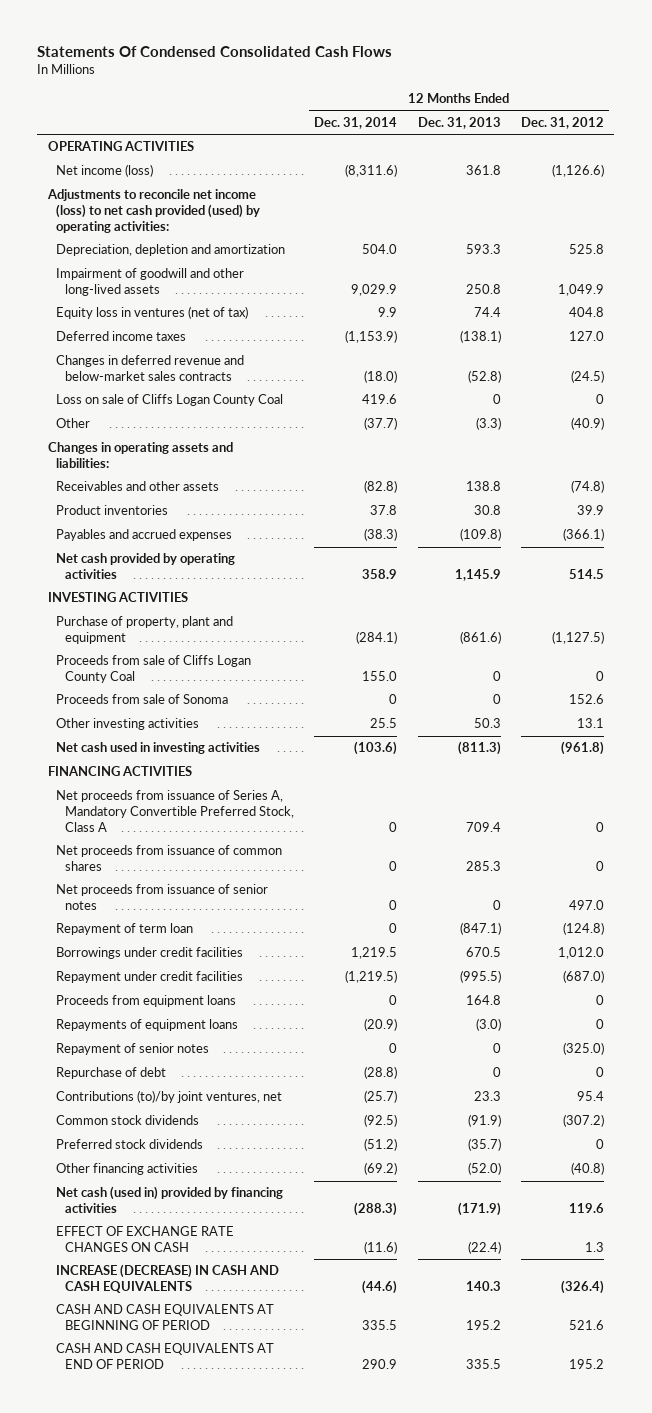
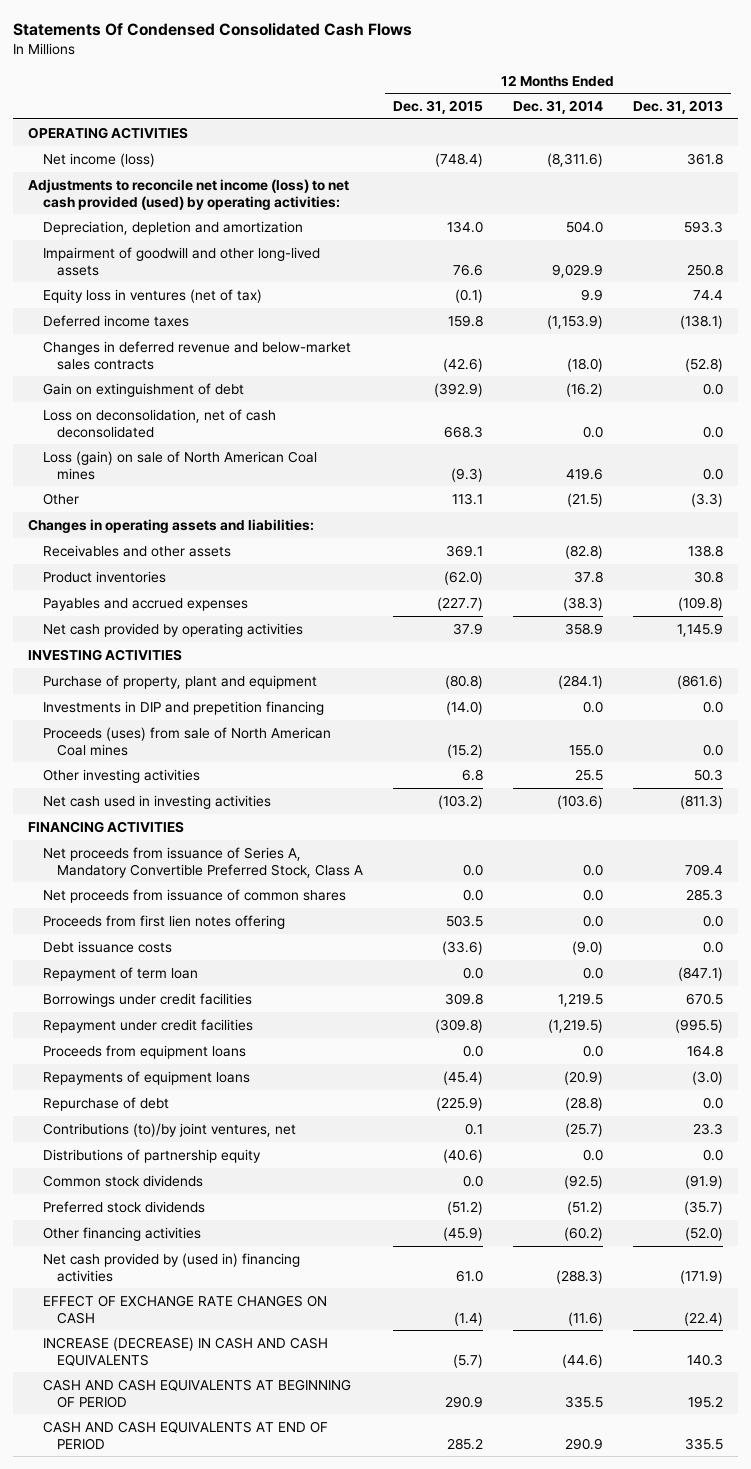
[521,116,605,129] Dec. 31, 2012 -> none
none -> [392,100,483,115] Dec. 31, 2015
[56,394,284,407] Loss on sale of Cliffs Logan County Coal -> none
none -> [42,382,244,397] Gain on extinguishment of debt
none -> [42,408,276,438] Loss on deconsolidation, net of cash deconsolidated
none -> [42,450,317,480] Loss (gain) on sale of North American Coal mines
[364,417,398,431] (37.7) -> [567,492,604,507] (21.5)
[56,655,252,684] Proceeds from sale of Cliffs Logan County Coal -> none
[56,694,229,705] Proceeds from sale of Sonoma -> none
none -> [42,700,324,715] Investments in DIP and prepetition financing
none -> [42,726,331,756] Proceeds (uses) from sale of North American Coal mines
[389,821,398,832] 0 -> [583,863,604,876] 0.0
[389,861,398,872] 0 -> [583,888,604,901] 0.0
[56,884,269,911] Net proceeds from issuance of senior notes -> [42,914,285,929] Proceeds from first lien notes offering
[389,900,398,911] 0 -> [583,914,604,927] 0.0
[492,900,501,911] 0 -> [703,914,724,927] 0.0
none -> [42,940,172,953] Debt issuance costs
[389,923,398,934] 0 -> [583,966,604,979] 0.0
[389,995,398,1006] 0 -> [583,1044,604,1057] 0.0
[56,1043,210,1056] Repayment of senior notes -> none
[492,1067,501,1078] 0 -> [703,1096,724,1109] 0.0
none -> [42,1148,261,1163] Distributions of partnership equity
[364,1162,398,1176] (69.2) -> [564,1226,604,1241] (60.2)
[56,1186,284,1214] Net cash (used in) provided by financing activities -> [42,1252,300,1282] Net cash provided by (used in) financing activities

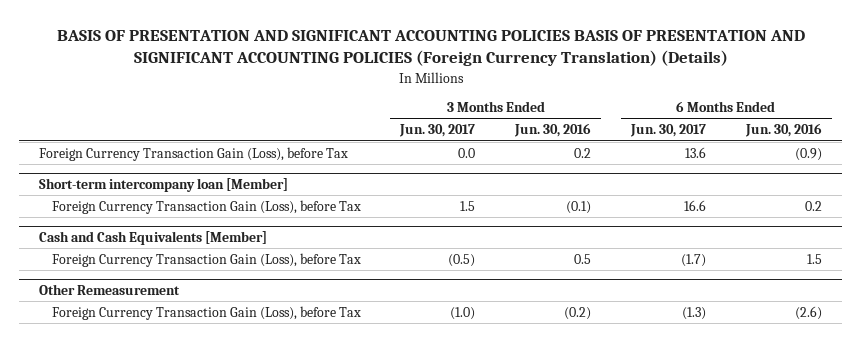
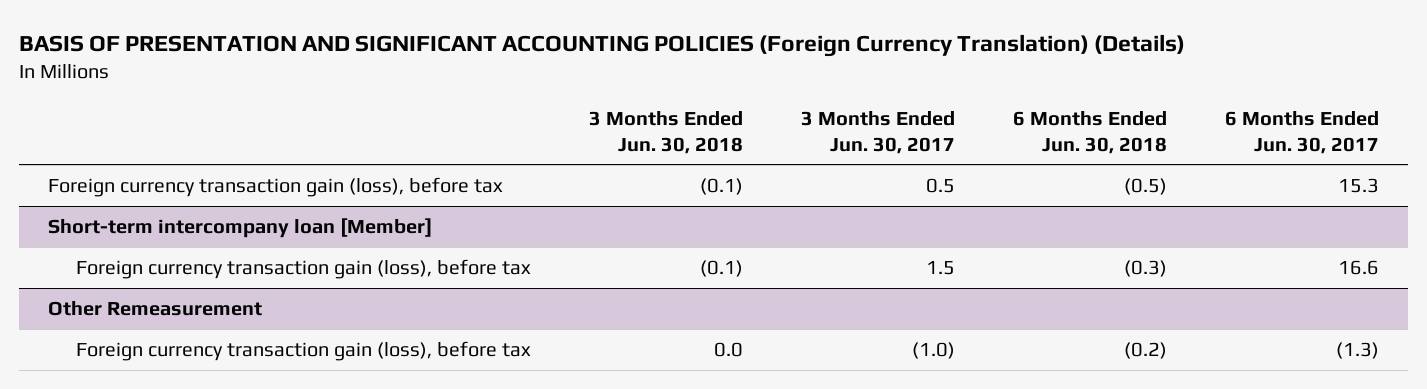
[56,30,805,67] BASIS OF PRESENTATION AND SIGNIFICANT ACCOUNTING POLICIES BASIS OF PRESENTATION AND SIGNIFICANT ACCOUNTING POLICIES (Foreign Currency Translation) (Details) -> [19,33,1186,57] BASIS OF PRESENTATION AND SIGNIFICANT ACCOUNTING POLICIES (Foreign Currency Translation) (Details)
[514,123,592,138] Jun. 30, 2016 -> none
[744,123,822,138] Jun. 30, 2016 -> none
none -> [589,111,744,154] 3 Months Ended Jun. 30, 2018
none -> [1013,111,1168,154] 6 Months Ended Jun. 30, 2018
[39,146,349,161] Foreign Currency Transaction Gain (Loss), before Tax -> [48,176,504,197] Foreign currency transaction gain (loss), before tax
[458,147,476,158] 0.0 -> [926,177,956,193] 0.5
[685,146,707,158] 13.6 -> [1338,177,1380,193] 15.3
[39,230,268,245] Cash and Cash Equivalents [Member] -> none
[51,252,361,267] Foreign Currency Transaction Gain (Loss), before Tax -> none
[51,199,361,214] Foreign Currency Transaction Gain (Loss), before Tax -> [76,258,532,279] Foreign currency transaction gain (loss), before tax
[51,305,361,320] Foreign Currency Transaction Gain (Loss), before Tax -> [76,340,532,361] Foreign currency transaction gain (loss), before tax

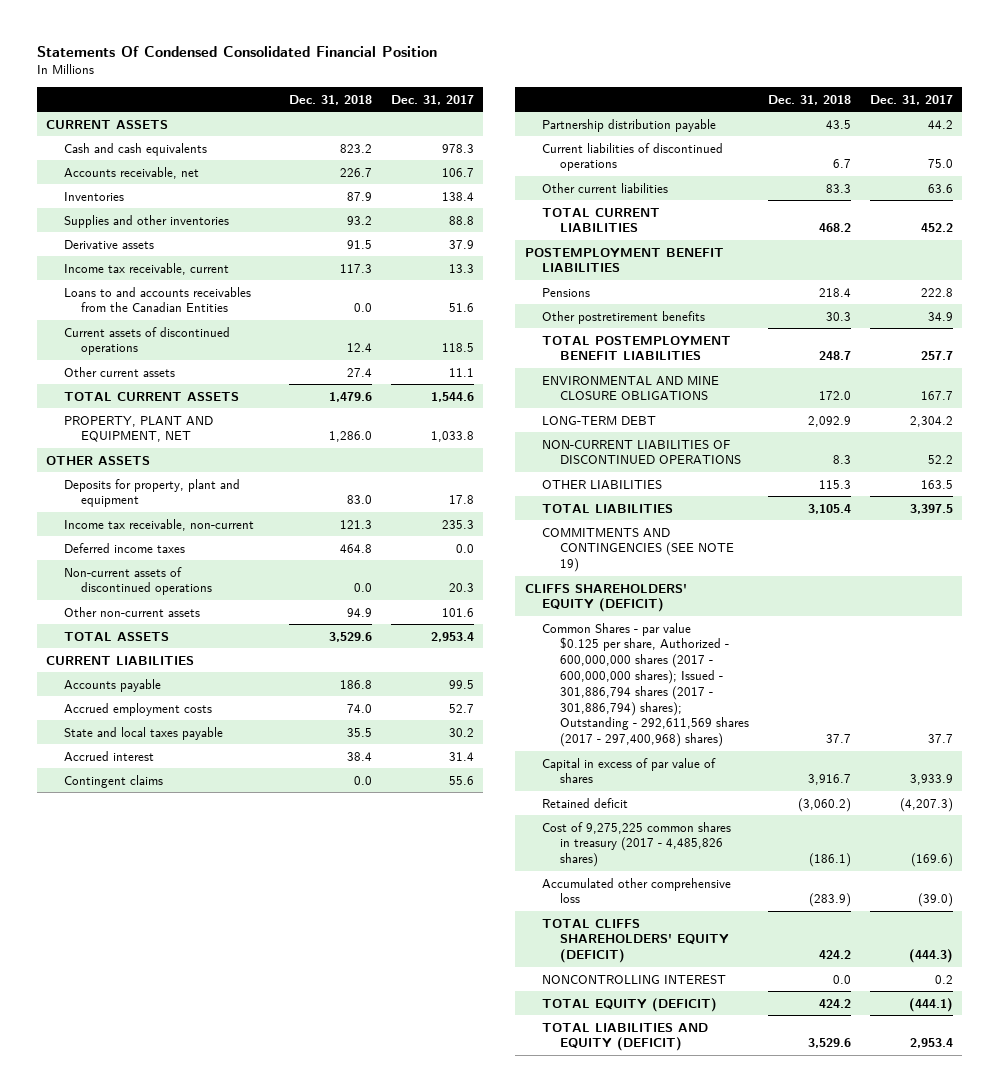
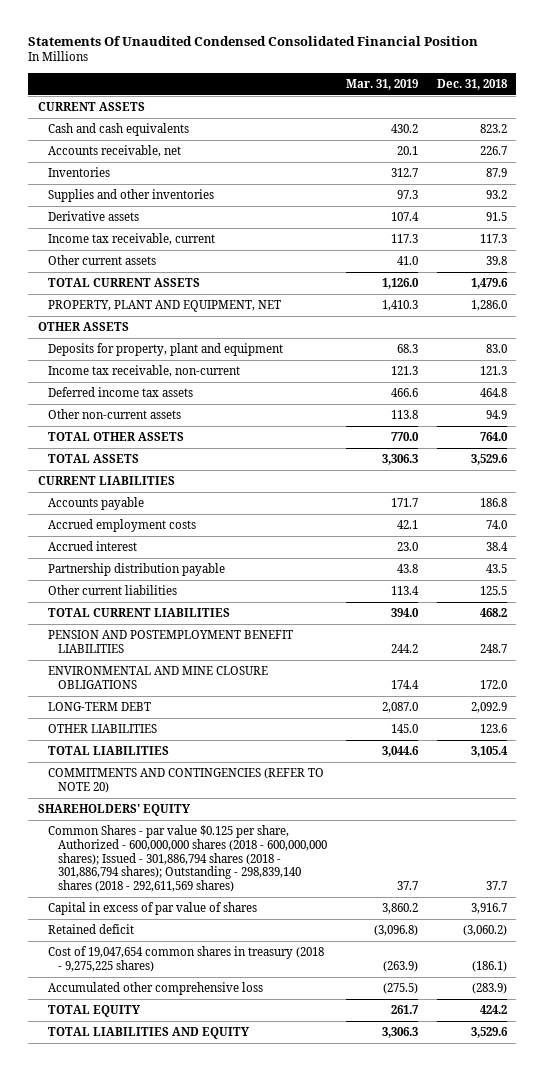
[36,45,437,57] Statements Of Condensed Consolidated Financial Position -> [28,36,479,47] Statements Of Unaudited Condensed Consolidated Financial Position
[390,94,474,105] Dec. 31, 2017 -> none
none -> [346,78,419,90] Mar. 31, 2019
[63,286,251,313] Loans to and accounts receivables from the Canadian Entities -> none
[63,326,230,356] Current assets of discontinued operations -> none
[347,367,373,377] 27.4 -> [485,256,507,266] 39.8
[63,566,213,596] Non-current assets of discontinued operations -> none
[63,542,185,553] Deferred income taxes -> [48,387,194,398] Deferred income tax assets
none -> [48,432,185,442] TOTAL OTHER ASSETS
[63,726,223,740] State and local taxes payable -> none
[63,774,163,788] Contingent claims -> none
[542,142,724,172] Current liabilities of discontinued operations -> none
[825,183,851,193] 83.3 -> [479,586,507,596] 125.5
[524,247,724,273] POSTEMPLOYMENT BENEFIT LIABILITIES -> none
[542,287,591,297] Pensions -> none
[542,310,706,324] Other postretirement benefits -> none
[542,335,732,361] TOTAL POSTEMPLOYMENT BENEFIT LIABILITIES -> [48,630,294,653] PENSION AND POSTEMPLOYMENT BENEFIT LIABILITIES
[542,439,742,465] NON-CURRENT LIABILITIES OF DISCONTINUED OPERATIONS -> none
[818,479,851,489] 115.3 -> [479,724,507,734] 123.6
[542,527,735,573] COMMITMENTS AND CONTINGENCIES (SEE NOTE 19) -> [48,768,325,793] COMMITMENTS AND CONTINGENCIES (REFER TO NOTE 20)
[524,583,687,613] CLIFFS SHAREHOLDERS' EQUITY (DEFICIT) -> [37,804,190,817] SHAREHOLDERS' EQUITY
[542,622,750,748] Common Shares - par value $0.125 per share, Authorized - 600,000,000 shares (2017 - 600,000,000 shares); Issued - 301,886,794 shares (2017 - 301,886,794) shares); Outstanding - 292,611,569 shares (2017 - 297,400,968) shares) -> [48,825,328,893] Common Shares - par value $0.125 per share, Authorized - 600,000,000 shares (2018 - 600,000,000 shares); Issued - 301,886,794 shares (2018 - 301,886,794 shares); Outstanding - 298,839,140 shares (2018 - 292,611,569 shares)
[542,821,732,868] Cost of 9,275,225 common shares in treasury (2017 - 4,485,826 shares) -> [48,946,325,972] Cost of 19,047,654 common shares in treasury (2018 - 9,275,225 shares)
[542,974,727,984] NONCONTROLLING INTEREST -> none
[542,997,718,1012] TOTAL EQUITY (DEFICIT) -> none
[542,918,730,964] TOTAL CLIFFS SHAREHOLDERS' EQUITY (DEFICIT) -> [48,1005,141,1018] TOTAL EQUITY
[542,1022,709,1052] TOTAL LIABILITIES AND EQUITY (DEFICIT) -> [48,1027,250,1040] TOTAL LIABILITIES AND EQUITY

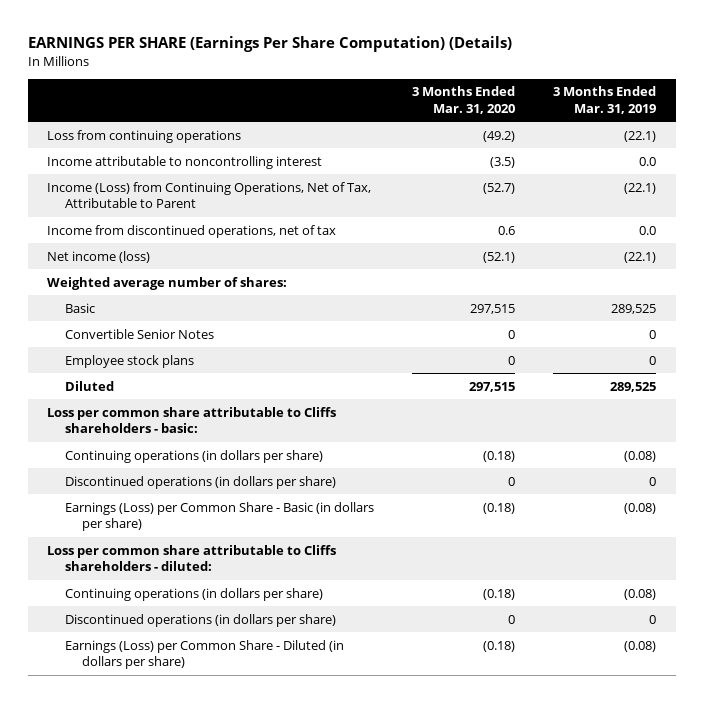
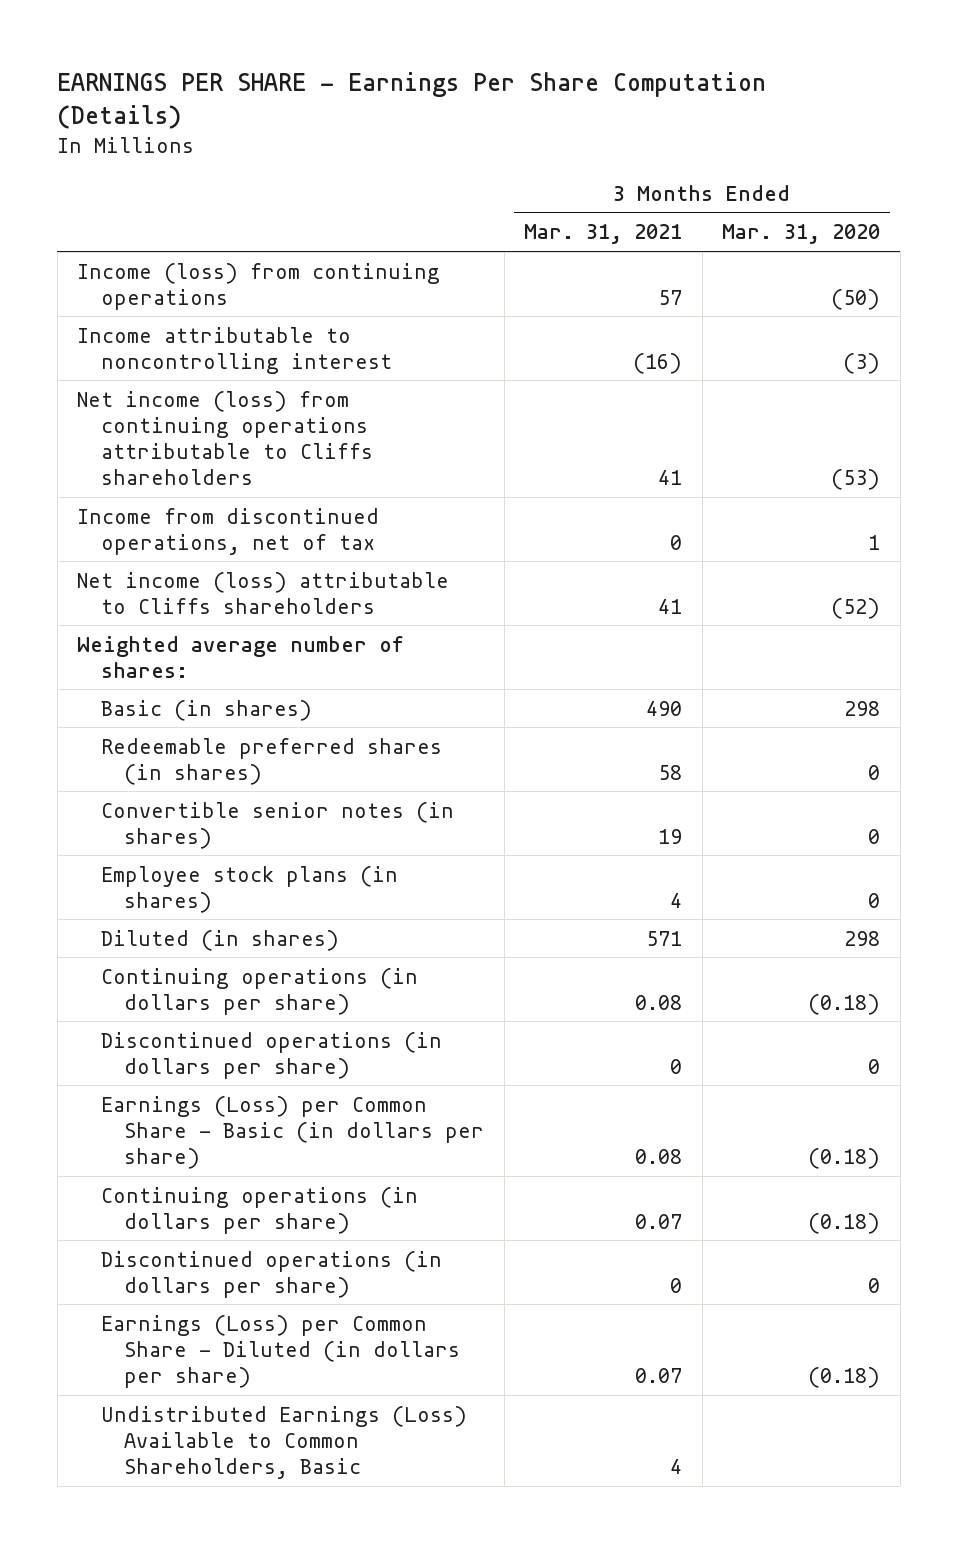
[27,35,512,52] EARNINGS PER SHARE (Earnings Per Share Computation) (Details) -> [57,71,767,130] EARNINGS PER SHARE - Earnings Per Share Computation (Details)
[553,86,657,114] 3 Months Ended Mar. 31, 2019 -> none
none -> [524,224,683,245] Mar. 31, 2021
[46,129,241,143] Loss from continuing operations -> [77,262,441,310] Income (loss) from continuing operations
[482,130,515,142] (49.2) -> [831,288,881,310] (50)
[489,156,515,168] (3.5) -> [843,352,881,374] (3)
[46,181,371,209] Income (Loss) from Continuing Operations, Net of Tax, Attributable to Parent -> [77,390,373,485] Net income (loss) from continuing operations attributable to Cliffs shareholders
[482,182,515,194] (52.7) -> [831,468,881,490] (53)
[497,225,515,235] 0.6 -> [868,534,881,550] 1
[46,250,150,263] Net income (loss) -> [77,571,450,614] Net income (loss) attributable to Cliffs shareholders
[482,251,515,263] (52.1) -> [831,597,881,619] (52)
[46,406,336,434] Loss per common share attributable to Cliffs shareholders - basic: -> none
[64,302,95,313] Basic -> [100,699,312,721] Basic (in shares)
[469,303,515,314] 297,515 -> [844,700,881,716] 298
none -> [100,737,442,785] Redeemable preferred shares (in shares)
[64,328,214,339] Convertible Senior Notes -> [100,801,454,849] Convertible senior notes (in shares)
[64,354,194,368] Employee stock plans -> [100,865,398,913] Employee stock plans (in shares)
[64,380,114,391] Diluted -> [100,929,339,951] Diluted (in shares)
[468,381,515,392] 297,515 -> [844,930,881,946] 298
[46,544,336,572] Loss per common share attributable to Cliffs shareholders - diluted: -> none
none -> [100,1405,467,1479] Undistributed Earnings (Loss) Available to Common Shareholders, Basic

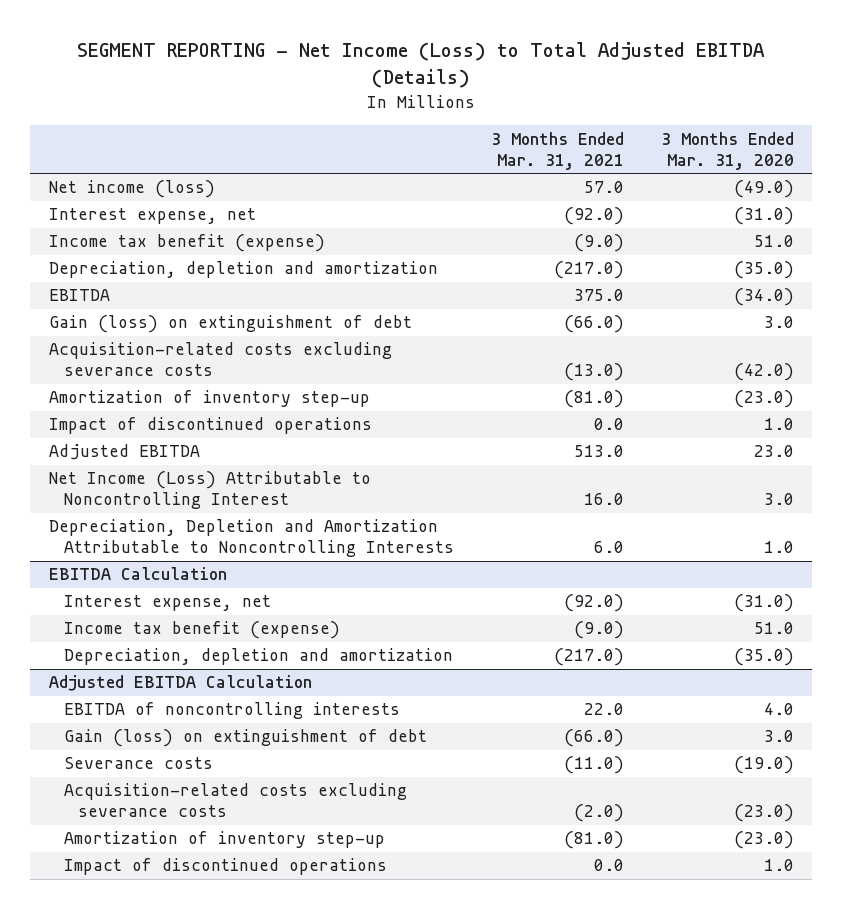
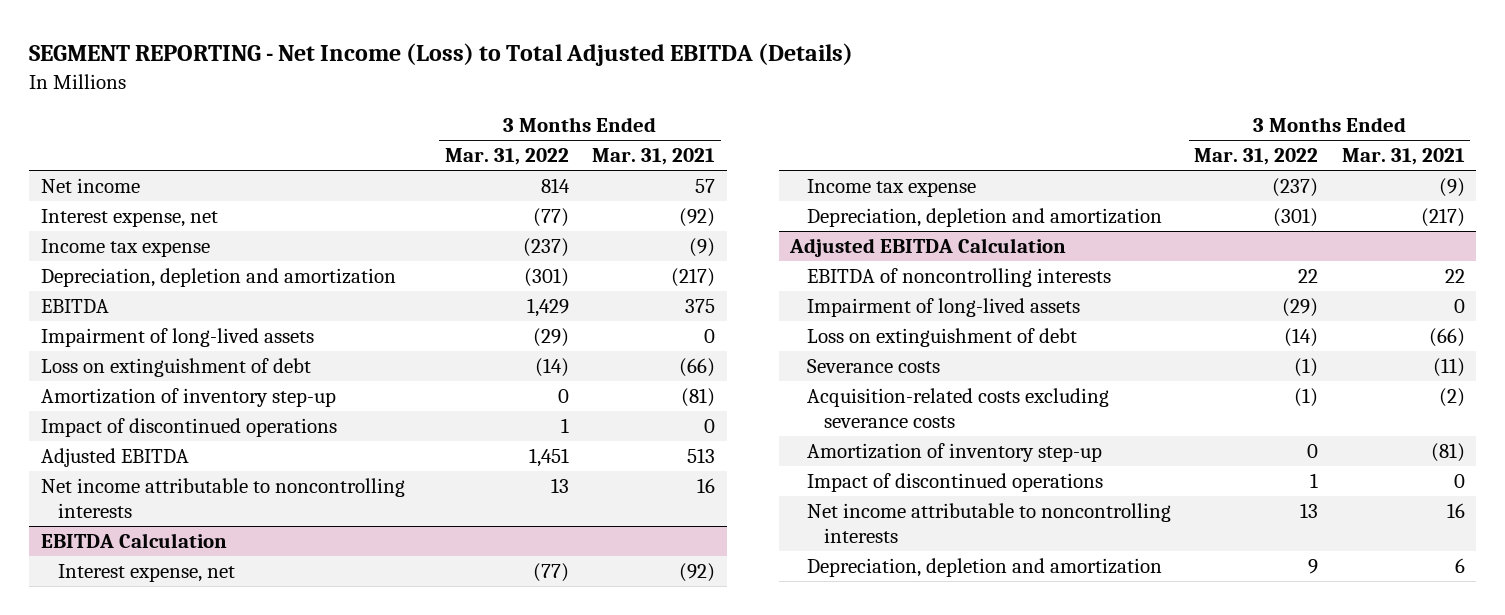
[660,131,794,170] 3 Months Ended Mar. 31, 2020 -> none
none -> [444,148,569,166] Mar. 31, 2022
[48,342,392,377] Acquisition-related costs excluding severance costs -> none
[48,519,454,558] Depreciation, Depletion and Amortization Attributable to Noncontrolling Interests -> none
[48,180,215,199] Net income (loss) -> [40,178,140,194] Net income
[583,181,624,194] 57.0 -> [695,179,716,194] 57
[563,207,624,226] (92.0) -> [679,208,716,228] (92)
[48,234,325,253] Income tax benefit (expense) -> [40,239,210,258] Income tax expense
[573,234,624,253] (9.0) -> [689,238,716,258] (9)
[553,261,624,280] (217.0) -> [671,268,716,288] (217)
[573,289,624,302] 375.0 -> [685,299,716,314] 375
none -> [40,328,314,348] Impairment of long-lived assets
[48,315,412,334] Gain (loss) on extinguishment of debt -> [40,358,311,378] Loss on extinguishment of debt
[563,315,624,334] (66.0) -> [679,358,716,378] (66)
[563,390,624,409] (81.0) -> [681,388,716,408] (81)
[593,418,624,431] 0.0 -> [704,419,716,434] 0
[573,445,624,458] 513.0 -> [687,448,716,464] 513
[48,471,371,510] Net Income (Loss) Attributable to Noncontrolling Interest -> [40,478,405,519] Net income attributable to noncontrolling interests
[583,493,624,506] 16.0 -> [697,478,716,494] 16
[563,594,624,613] (92.0) -> [679,563,716,583] (92)
[63,621,340,640] Income tax benefit (expense) -> [807,179,977,198] Income tax expense
[573,621,624,640] (9.0) -> [1438,178,1465,198] (9)
[553,648,624,667] (217.0) -> [1420,208,1465,228] (217)
[583,703,624,716] 22.0 -> [1444,269,1465,284] 22
none -> [807,298,1081,318] Impairment of long-lived assets
[63,729,427,748] Gain (loss) on extinguishment of debt -> [807,328,1078,348] Loss on extinguishment of debt
[563,729,624,748] (66.0) -> [1428,328,1465,348] (66)
[563,756,624,775] (11.0) -> [1432,358,1465,378] (11)
[573,804,624,823] (2.0) -> [1438,388,1465,408] (2)
[563,831,624,850] (81.0) -> [1430,443,1465,463] (81)
[593,859,624,872] 0.0 -> [1453,474,1465,489] 0
none -> [807,503,1172,544] Net income attributable to noncontrolling interests
none -> [807,558,1163,578] Depreciation, depletion and amortization

